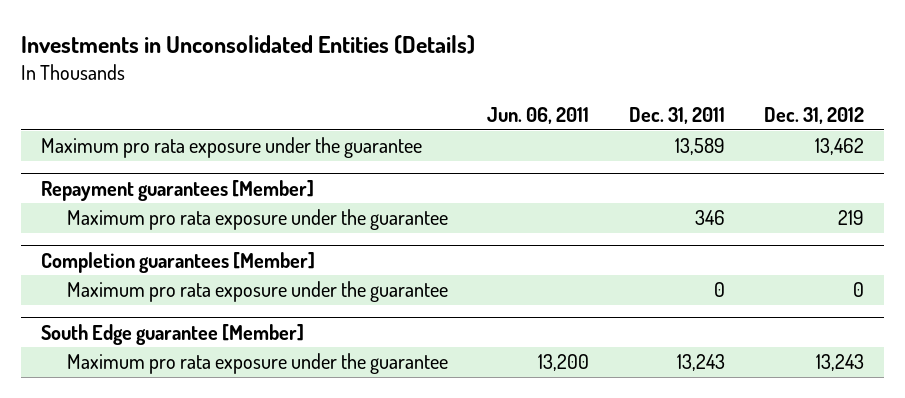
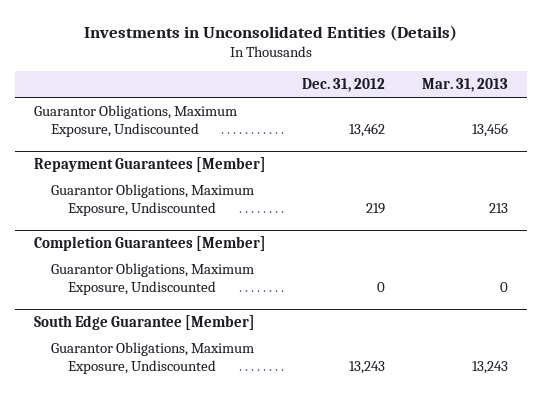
[487,107,590,125] Jun. 06, 2011 -> none
[628,107,725,125] Dec. 31, 2011 -> none
none -> [422,78,509,93] Mar. 31, 2013
[40,137,422,159] Maximum pro rata exposure under the guarantee -> [33,104,237,138] Guarantor Obligations, Maximum Exposure, Undiscounted
[40,179,314,201] Repayment guarantees [Member] -> [33,157,266,173] Repayment Guarantees [Member]
[67,209,449,231] Maximum pro rata exposure under the guarantee -> [50,183,254,217] Guarantor Obligations, Maximum Exposure, Undiscounted
[40,251,315,273] Completion guarantees [Member] -> [33,236,266,252] Completion Guarantees [Member]
[67,281,449,303] Maximum pro rata exposure under the guarantee -> [50,262,254,296] Guarantor Obligations, Maximum Exposure, Undiscounted
[40,323,304,345] South Edge guarantee [Member] -> [33,315,255,331] South Edge Guarantee [Member]
[67,353,449,375] Maximum pro rata exposure under the guarantee -> [50,341,254,375] Guarantor Obligations, Maximum Exposure, Undiscounted

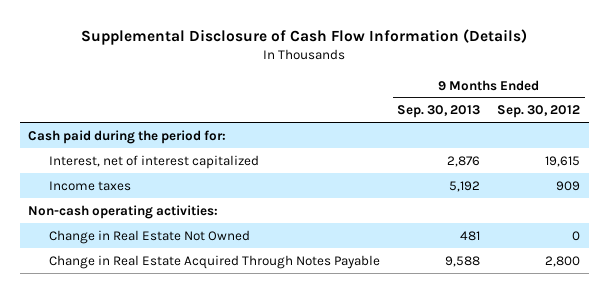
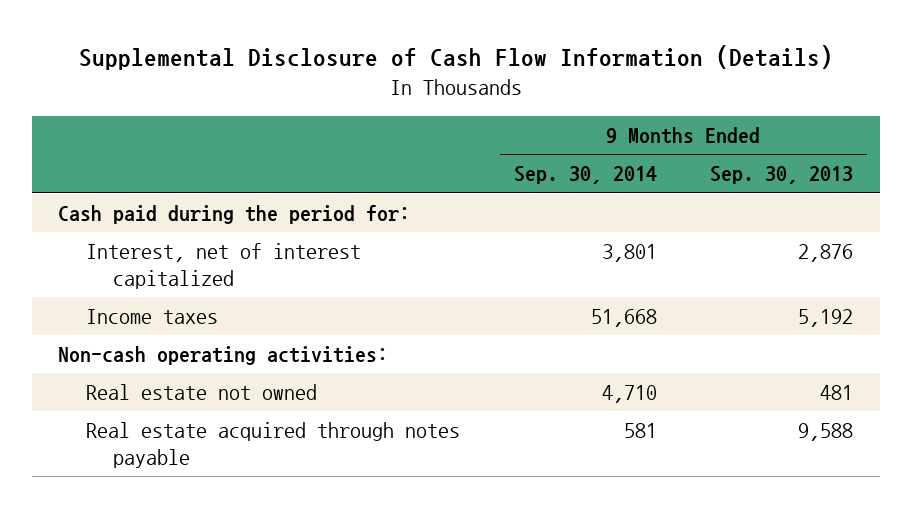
[497,105,581,119] Sep. 30, 2012 -> none
none -> [513,166,657,185] Sep. 30, 2014
[48,229,250,244] Change in Real Estate Not Owned -> [85,384,317,401] Real estate not owned
[48,254,380,269] Change in Real Estate Acquired Through Notes Payable -> [85,422,460,468] Real estate acquired through notes payable

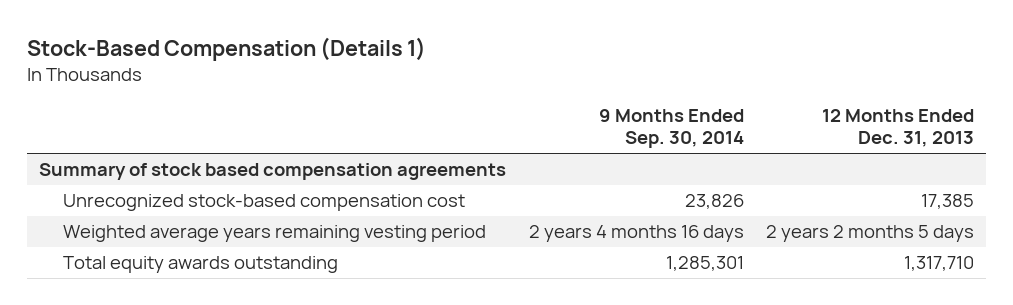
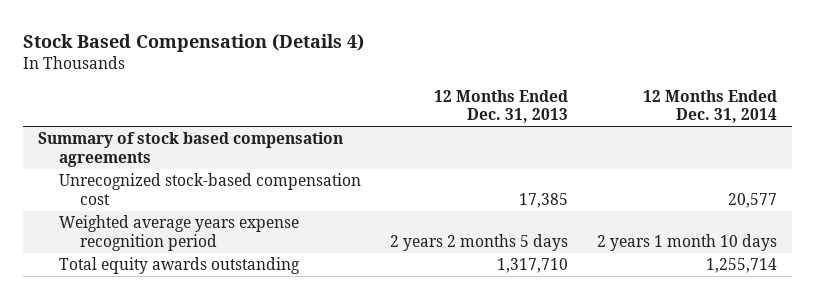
[27,37,427,62] Stock-Based Compensation (Details 1) -> [23,33,365,52] Stock Based Compensation (Details 4)
[598,108,744,149] 9 Months Ended Sep. 30, 2014 -> none
none -> [643,89,778,124] 12 Months Ended Dec. 31, 2014
[62,225,486,243] Weighted average years remaining vesting period -> [58,215,299,251] Weighted average years expense recognition period

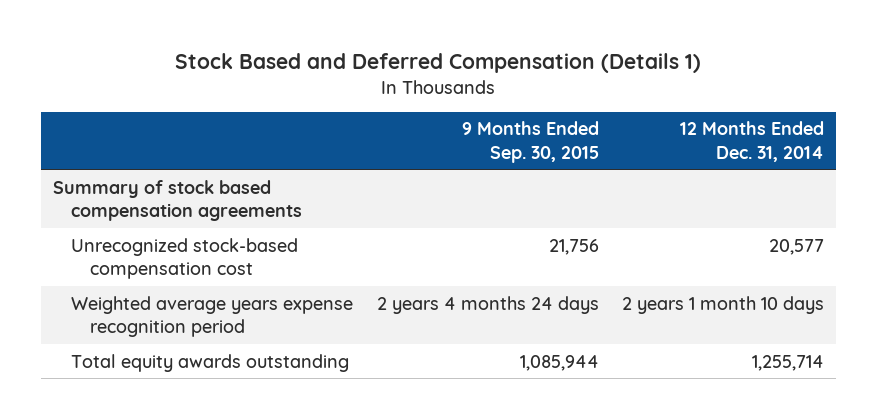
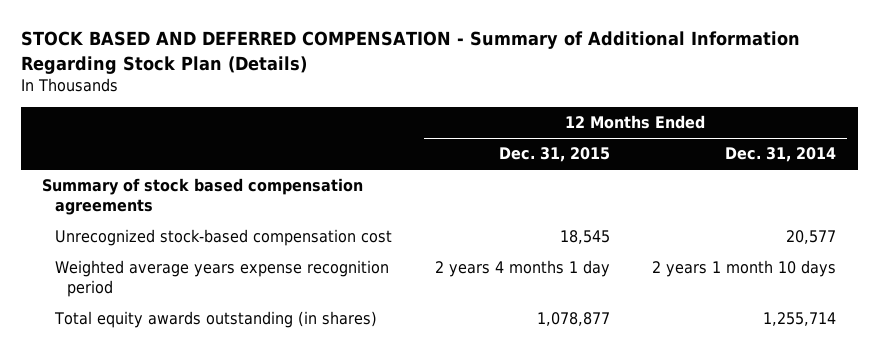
[175,53,702,74] Stock Based and Deferred Compensation (Details 1) -> [20,31,800,74] STOCK BASED AND DEFERRED COMPENSATION - Summary of Additional Information Regarding Stock Plan (Details)
[461,121,599,163] 9 Months Ended Sep. 30, 2015 -> none
none -> [498,147,610,163] Dec. 31, 2015
[71,353,350,372] Total equity awards outstanding -> [53,311,377,329] Total equity awards outstanding (in shares)

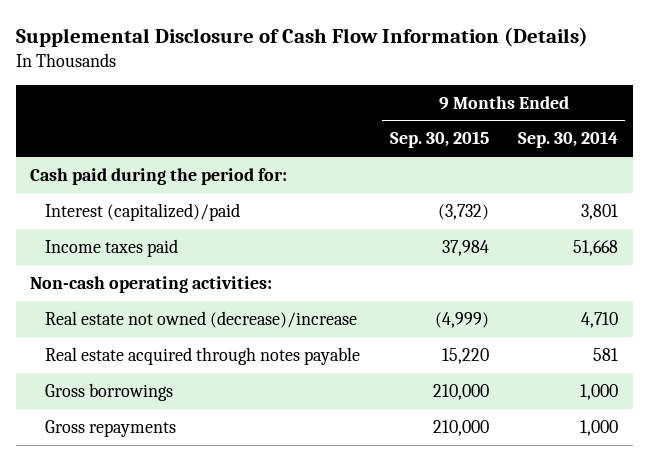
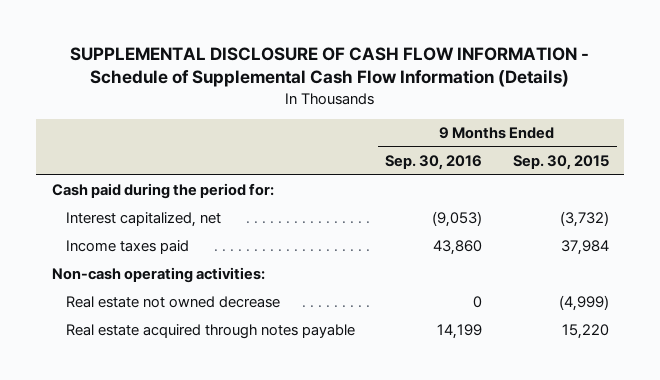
[15,27,588,48] Supplemental Disclosure of Cash Flow Information (Details) -> [70,46,590,88] SUPPLEMENTAL DISCLOSURE OF CASH FLOW INFORMATION - Schedule of Supplemental Cash Flow Information (Details)
[518,131,619,149] Sep. 30, 2014 -> none
none -> [385,155,483,171] Sep. 30, 2016
[45,202,241,221] Interest (capitalized)/paid -> [65,212,221,228] Interest capitalized, net
[45,310,358,328] Real estate not owned (decrease)/increase -> [65,296,280,309] Real estate not owned decrease
[45,382,174,401] Gross borrowings -> none
[45,419,177,437] Gross repayments -> none

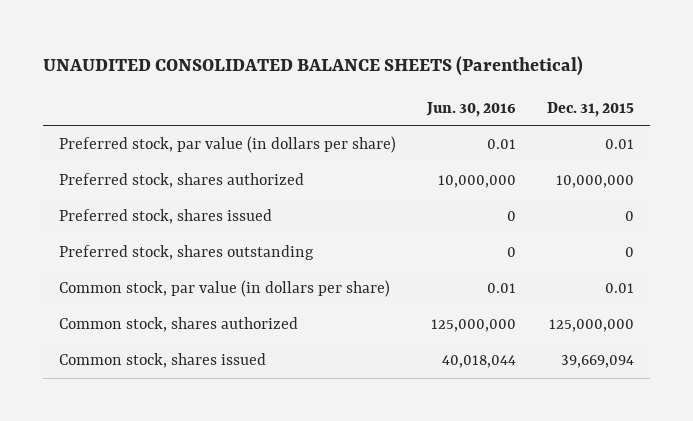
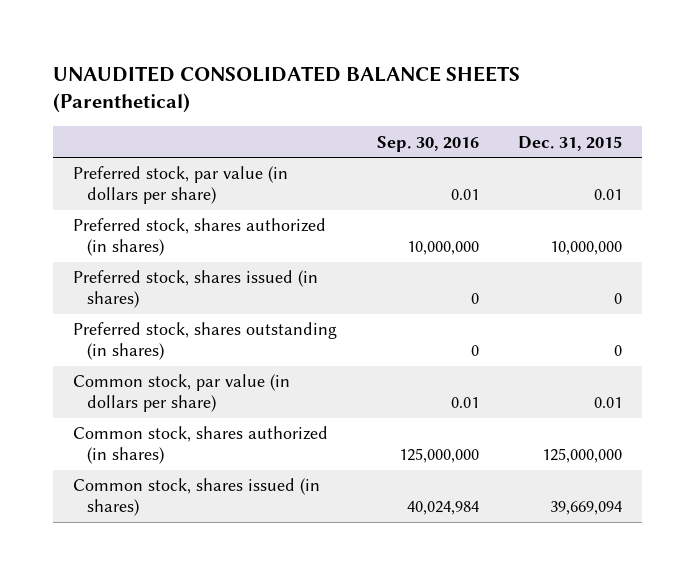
[425,101,516,117] Jun. 30, 2016 -> none
none -> [376,135,479,152] Sep. 30, 2016
[58,173,304,189] Preferred stock, shares authorized -> [73,218,327,257] Preferred stock, shares authorized (in shares)
[58,209,272,225] Preferred stock, shares issued -> [73,270,319,309] Preferred stock, shares issued (in shares)
[58,245,314,261] Preferred stock, shares outstanding -> [73,322,338,361] Preferred stock, shares outstanding (in shares)
[58,317,298,333] Common stock, shares authorized -> [73,426,329,465] Common stock, shares authorized (in shares)
[58,353,266,369] Common stock, shares issued -> [73,478,321,517] Common stock, shares issued (in shares)

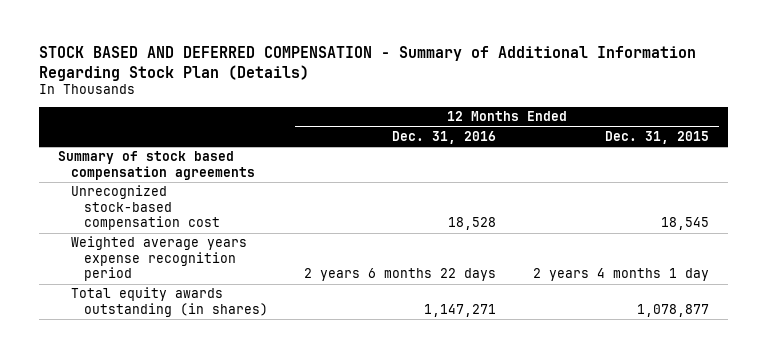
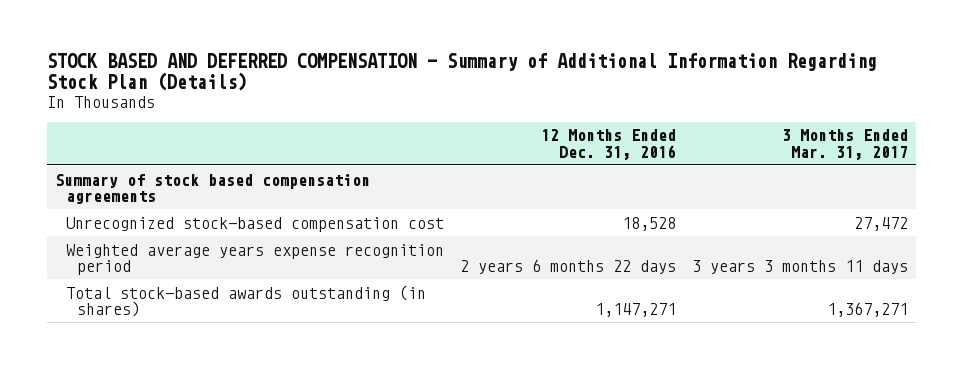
[605,130,710,144] Dec. 31, 2015 -> none
none -> [782,129,909,160] 3 Months Ended Mar. 31, 2017
[70,287,268,317] Total equity awards outstanding (in shares) -> [66,284,427,318] Total stock-based awards outstanding (in shares)

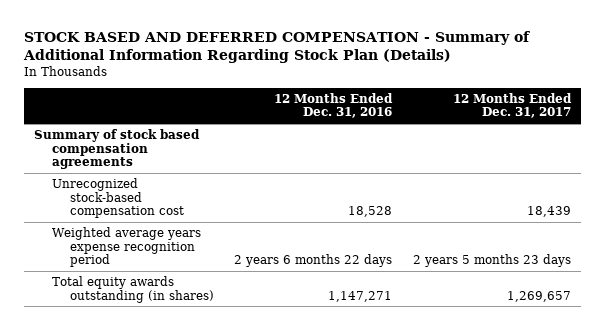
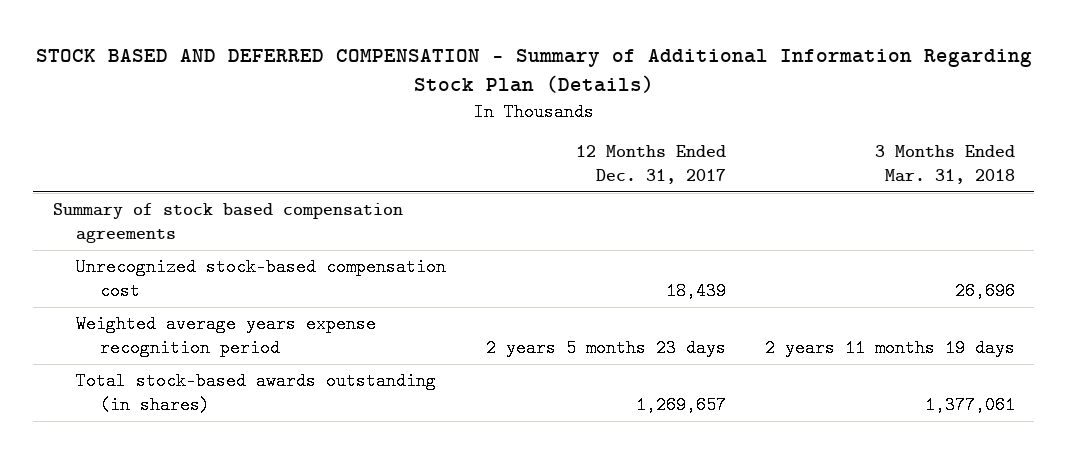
[274,92,394,119] 12 Months Ended Dec. 31, 2016 -> none
none -> [874,145,1015,185] 3 Months Ended Mar. 31, 2018
[51,276,214,303] Total equity awards outstanding (in shares) -> [76,372,437,414] Total stock-based awards outstanding (in shares)

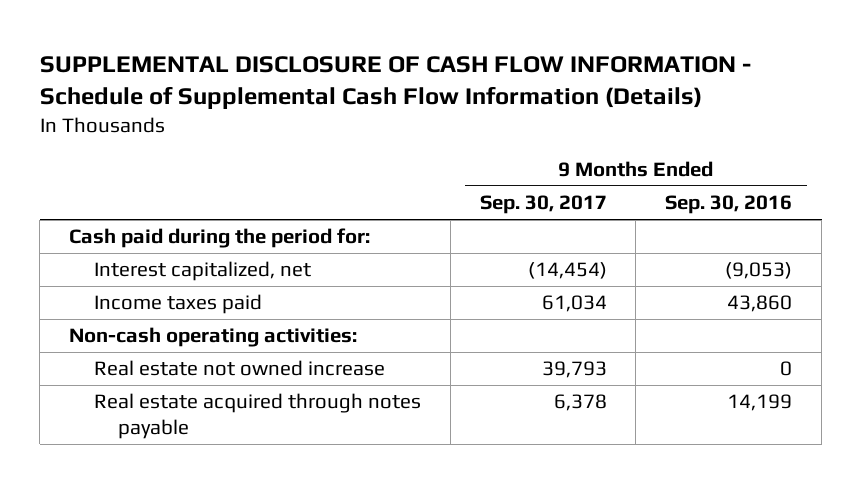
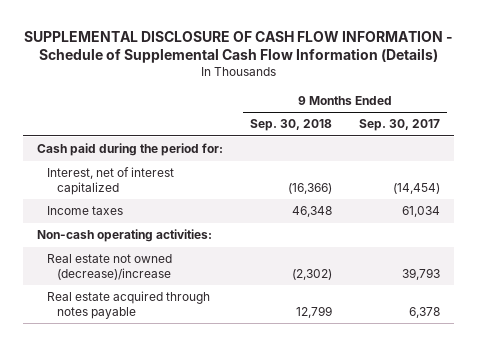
[665,195,793,215] Sep. 30, 2016 -> none
none -> [250,119,333,132] Sep. 30, 2018
[93,261,311,282] Interest capitalized, net -> [46,167,174,195] Interest, net of interest capitalized
[93,294,262,315] Income taxes paid -> [46,206,123,216] Income taxes
[93,360,385,377] Real estate not owned increase -> [46,254,172,280] Real estate not owned (decrease)/increase

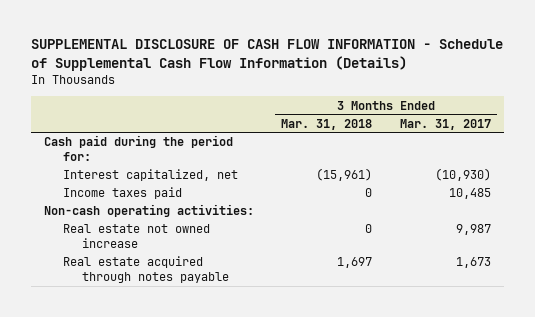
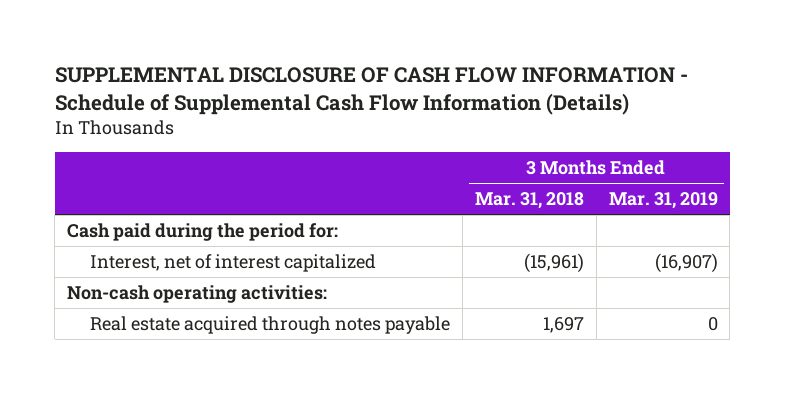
[399,118,491,130] Mar. 31, 2017 -> none
none -> [608,192,718,210] Mar. 31, 2019
[62,187,182,200] Income taxes paid -> none
[62,169,238,182] Interest capitalized, net -> [90,253,377,272] Interest, net of interest capitalized
[62,224,210,249] Real estate not owned increase -> none

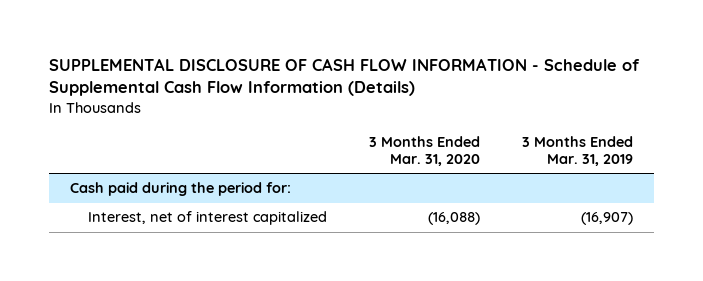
[474,192,584,210] Mar. 31, 2018 -> none
none -> [368,135,480,167] 3 Months Ended Mar. 31, 2020
[66,284,327,303] Non-cash operating activities: -> none
[90,315,451,334] Real estate acquired through notes payable -> none

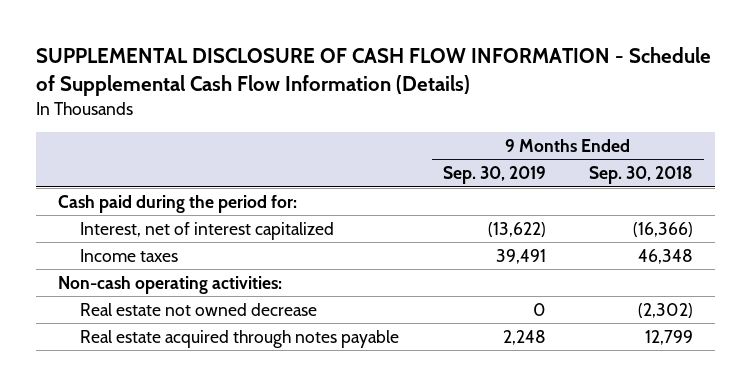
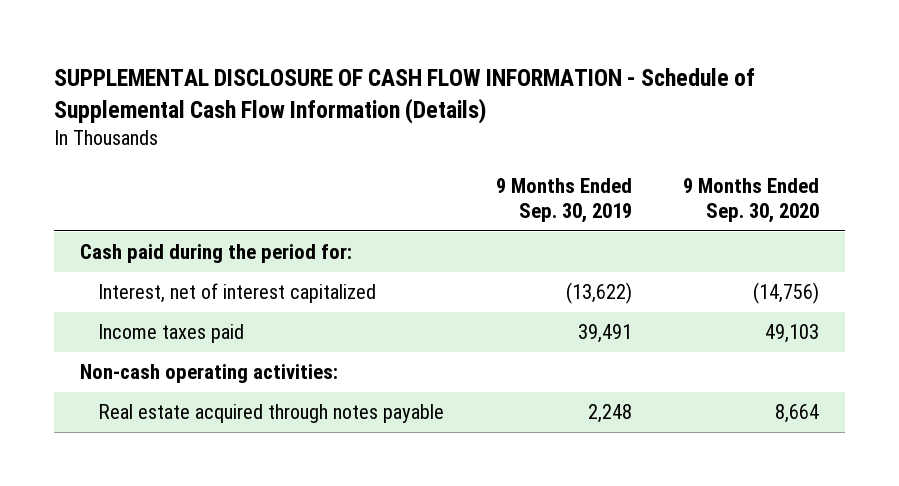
[589,166,694,185] Sep. 30, 2018 -> none
none -> [683,177,820,224] 9 Months Ended Sep. 30, 2020
[80,248,179,262] Income taxes -> [98,324,245,344] Income taxes paid
[80,302,318,316] Real estate not owned decrease -> none

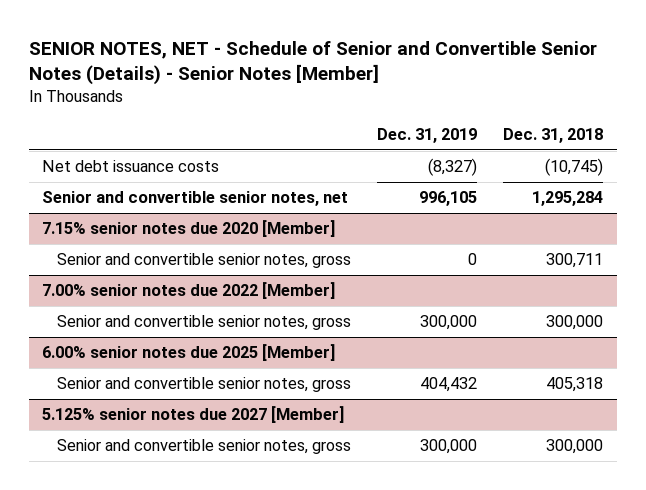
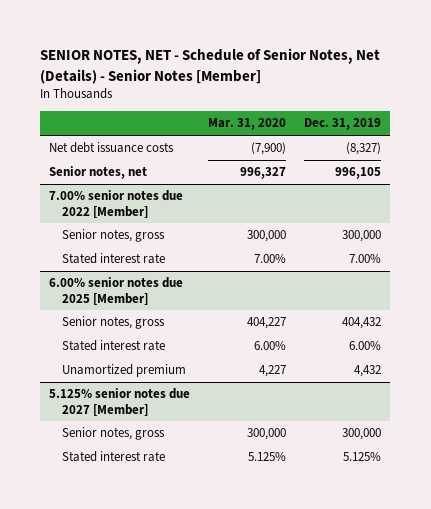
[29,40,598,86] SENIOR NOTES, NET - Schedule of Senior and Convertible Senior Notes (Details) - Senior Notes [Member] -> [40,48,381,84] SENIOR NOTES, NET - Schedule of Senior Notes, Net (Details) - Senior Notes [Member]
[503,128,604,144] Dec. 31, 2018 -> none
none -> [208,118,287,131] Mar. 31, 2020
[42,220,336,238] 7.15% senior notes due 2020 [Member] -> none
[57,253,352,269] Senior and convertible senior notes, gross -> none
[42,191,349,207] Senior and convertible senior notes, net -> [49,166,148,180] Senior notes, net
[57,315,352,331] Senior and convertible senior notes, gross -> [61,229,165,243] Senior notes, gross
none -> [61,253,165,265] Stated interest rate
[57,377,352,393] Senior and convertible senior notes, gross -> [61,316,165,330] Senior notes, gross
none -> [61,340,165,352] Stated interest rate
none -> [61,364,186,378] Unamortized premium
[57,439,352,455] Senior and convertible senior notes, gross -> [61,427,165,441] Senior notes, gross
none -> [61,451,165,463] Stated interest rate

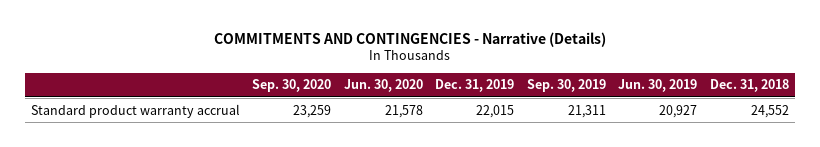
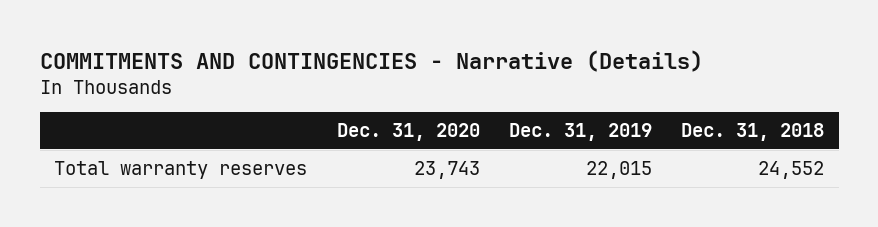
[252,79,332,93] Sep. 30, 2020 -> none
[343,79,423,93] Jun. 30, 2020 -> none
[526,79,606,93] Sep. 30, 2019 -> none
[618,79,698,93] Jun. 30, 2019 -> none
none -> [336,123,480,142] Dec. 31, 2020
[30,103,240,118] Standard product warranty accrual -> [54,161,308,180] Total warranty reserves

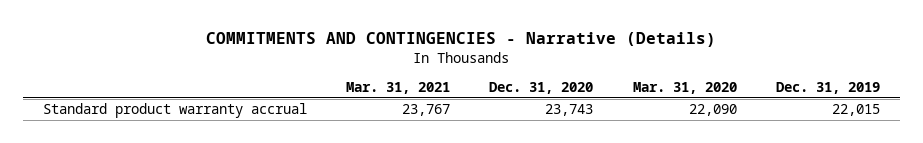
[681,123,825,142] Dec. 31, 2018 -> none
none -> [345,82,450,95] Mar. 31, 2021
none -> [632,82,737,95] Mar. 31, 2020
[54,161,308,180] Total warranty reserves -> [42,103,307,119] Standard product warranty accrual

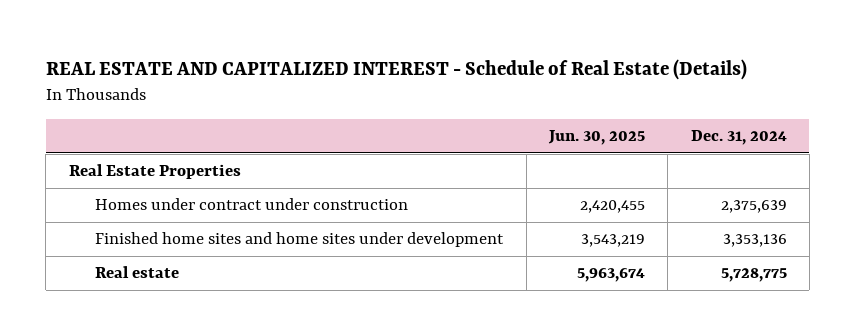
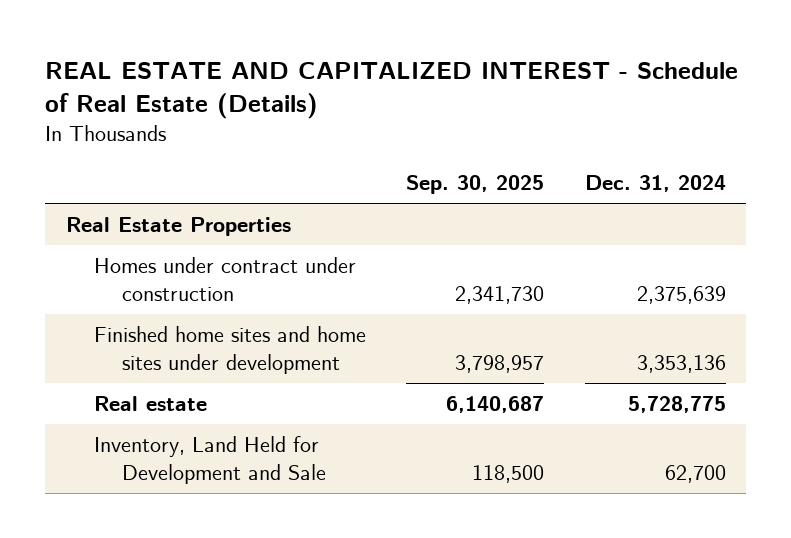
[547,130,645,146] Jun. 30, 2025 -> none
none -> [406,175,545,195] Sep. 30, 2025
none -> [94,436,327,484] Inventory, Land Held for Development and Sale

